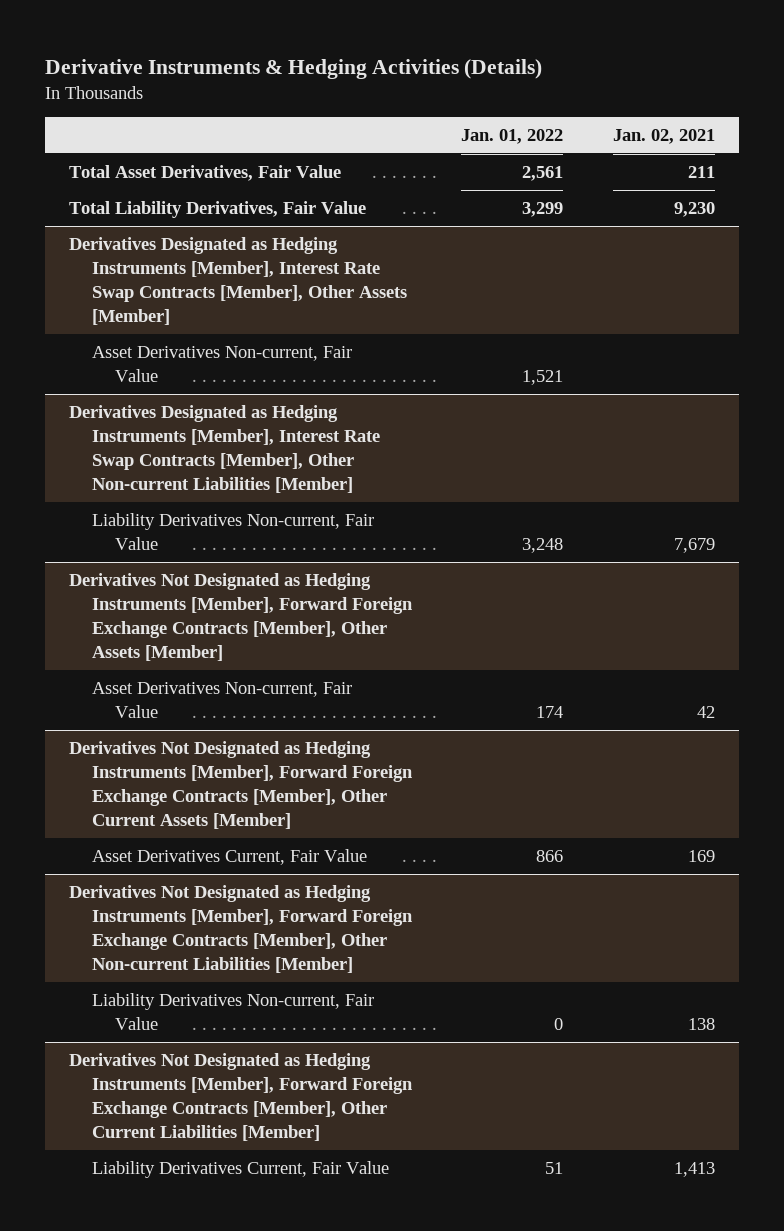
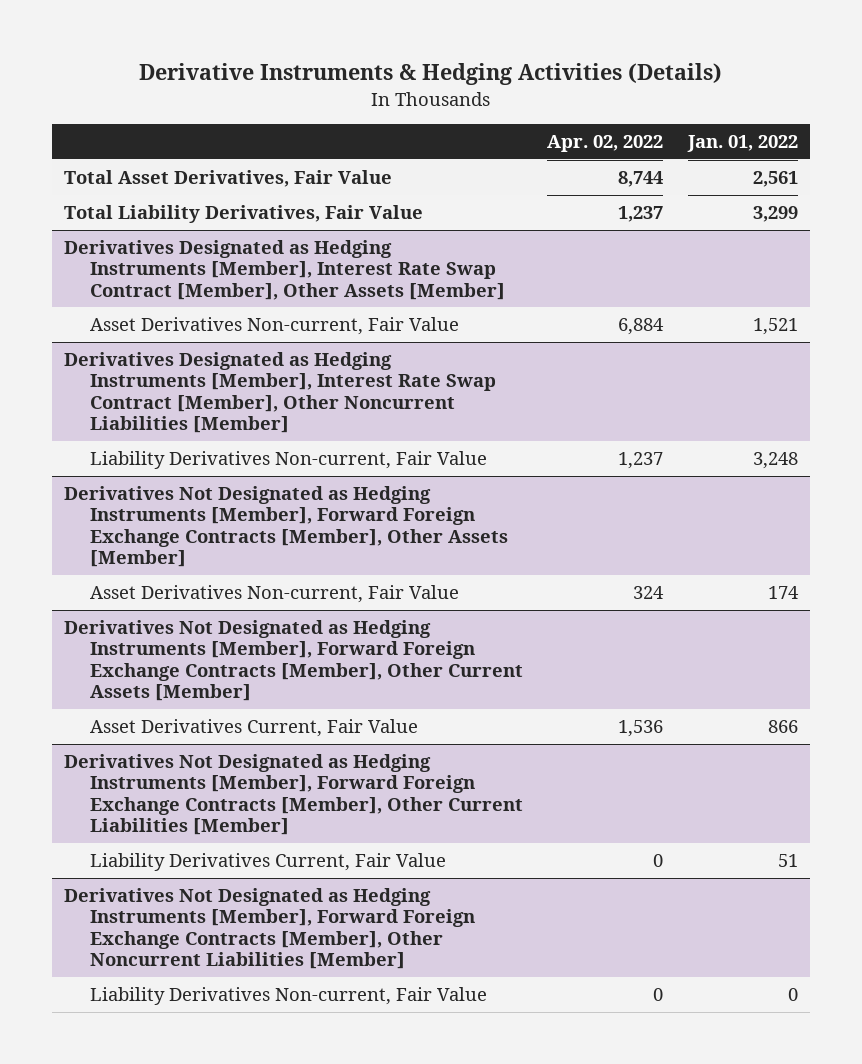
[612,129,715,145] Jan. 02, 2021 -> none
none -> [547,135,664,153] Apr. 02, 2022
[69,236,408,325] Derivatives Designated as Hedging Instruments [Member], Interest Rate Swap Contracts [Member], Other Assets [Member] -> [63,240,505,300] Derivatives Designated as Hedging Instruments [Member], Interest Rate Swap Contract [Member], Other Assets [Member]
[69,404,381,493] Derivatives Designated as Hedging Instruments [Member], Interest Rate Swap Contracts [Member], Other Non-current Liabilities [Member] -> [63,352,496,434] Derivatives Designated as Hedging Instruments [Member], Interest Rate Swap Contract [Member], Other Noncurrent Liabilities [Member]
[69,884,414,973] Derivatives Not Designated as Hedging Instruments [Member], Forward Foreign Exchange Contracts [Member], Other Non-current Liabilities [Member] -> none
[92,992,375,1030] Liability Derivatives Non-current, Fair Value -> none
none -> [63,888,475,970] Derivatives Not Designated as Hedging Instruments [Member], Forward Foreign Exchange Contracts [Member], Other Noncurrent Liabilities [Member]
none -> [89,987,487,1006] Liability Derivatives Non-current, Fair Value

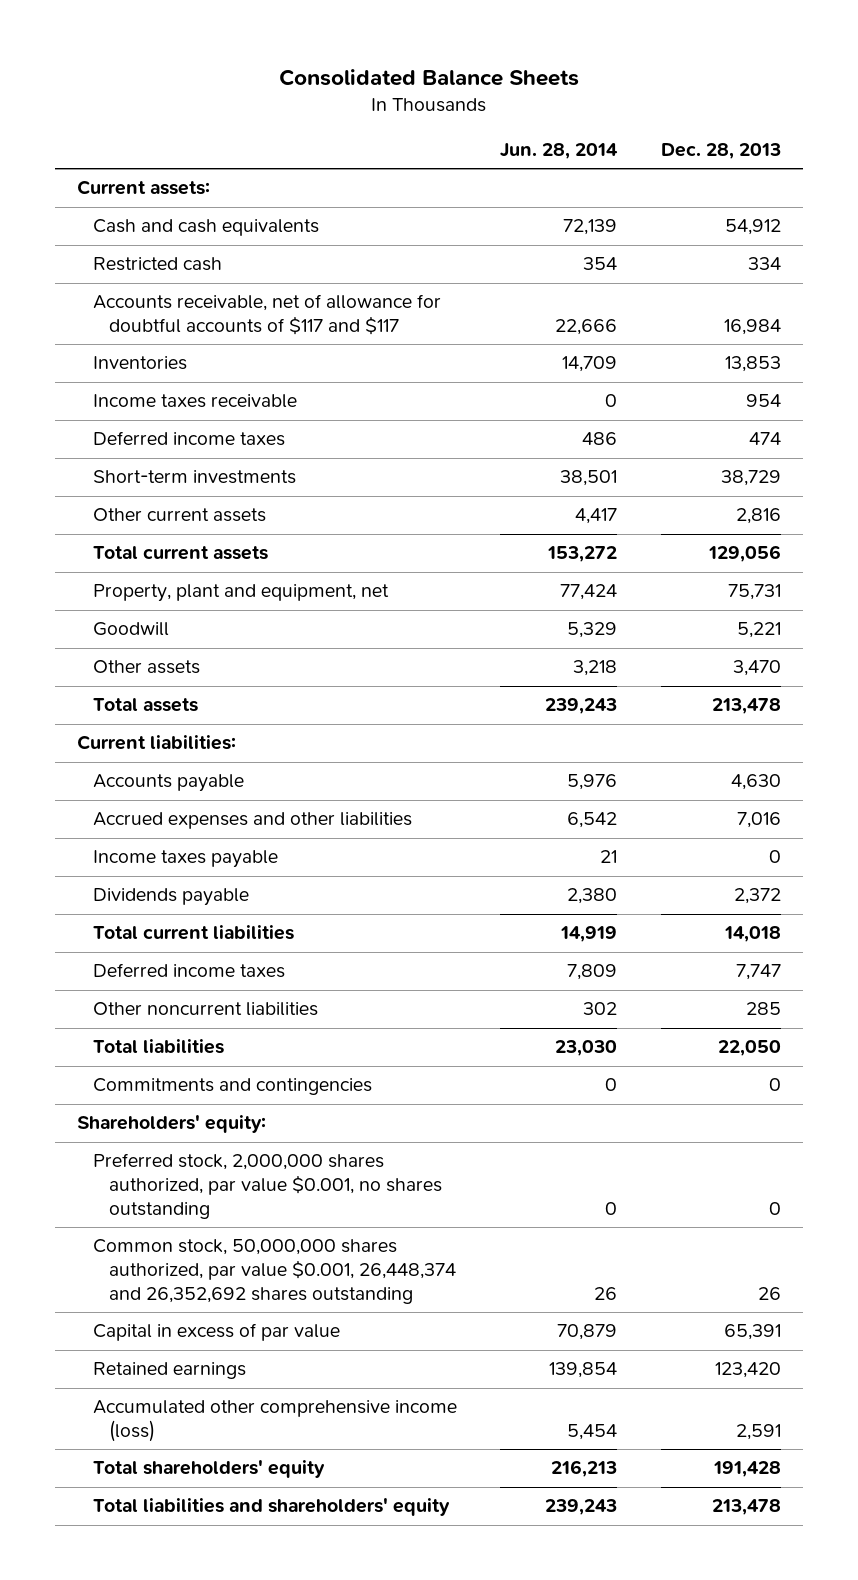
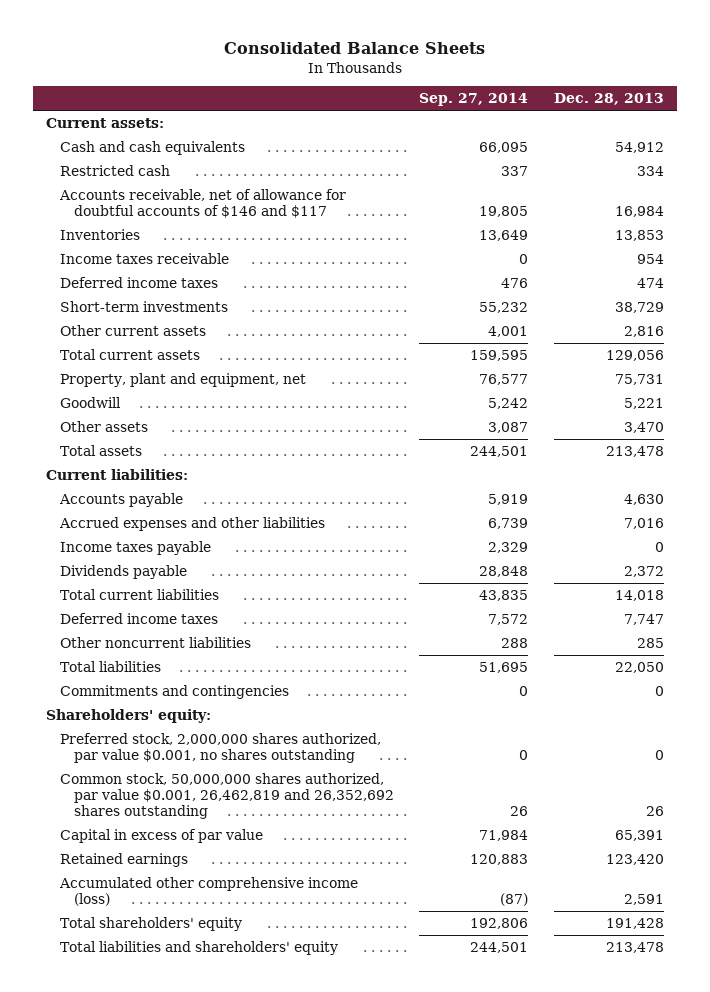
[500,142,619,159] Jun. 28, 2014 -> none
none -> [419,93,529,107] Sep. 27, 2014
[92,294,441,336] Accounts receivable, net of allowance for doubtful accounts of $117 and $117 -> [58,188,346,219] Accounts receivable, net of allowance for doubtful accounts of $146 and $117
[92,1239,456,1305] Common stock, 50,000,000 shares authorized, par value $0.001, 26,448,374 and 26,352,692 shares outstanding -> [59,772,394,820] Common stock, 50,000,000 shares authorized, par value $0.001, 26,462,819 and 26,352,692 shares outstanding

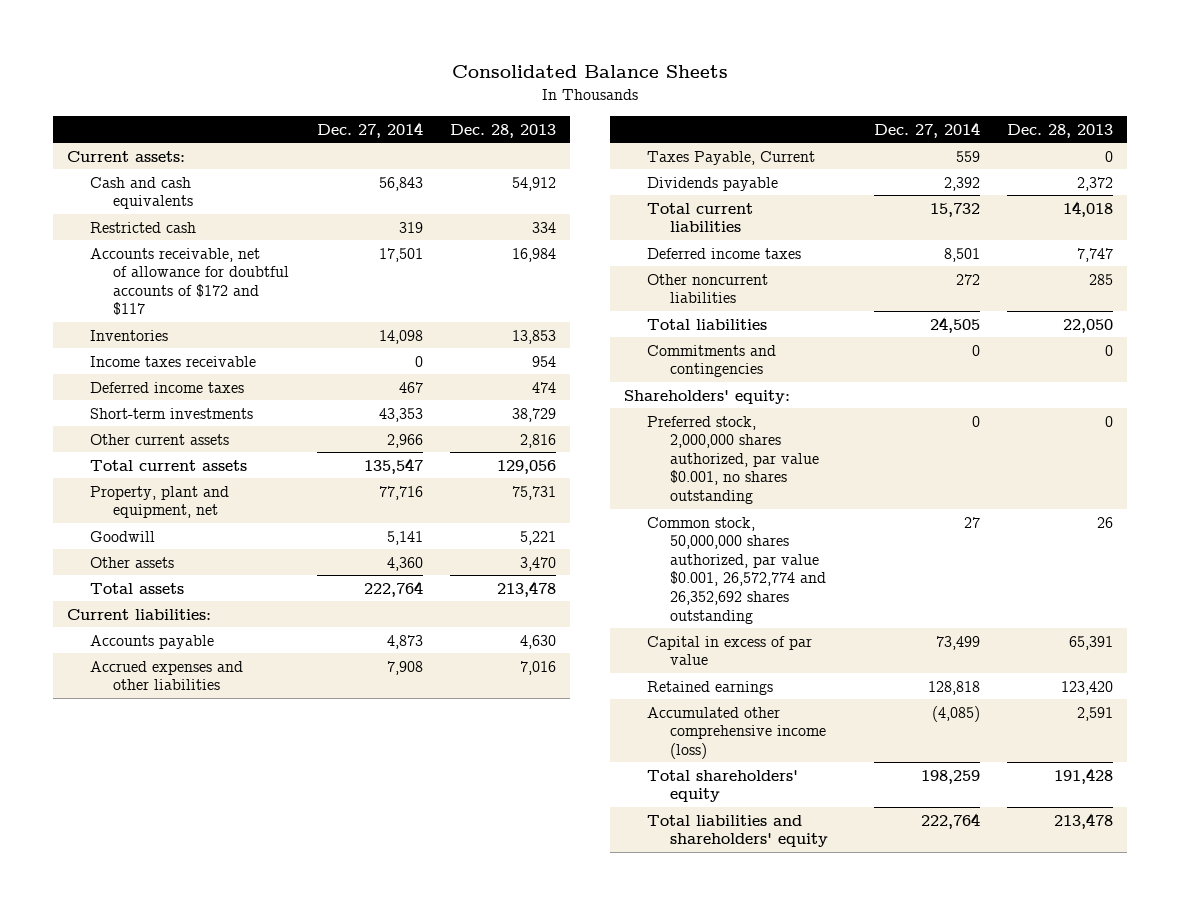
[419,93,529,107] Sep. 27, 2014 -> none
none -> [316,121,423,138] Dec. 27, 2014
[58,188,346,219] Accounts receivable, net of allowance for doubtful accounts of $146 and $117 -> [90,247,290,316] Accounts receivable, net of allowance for doubtful accounts of $172 and $117
[59,540,211,555] Income taxes payable -> [647,150,816,165] Taxes Payable, Current
[59,772,394,820] Common stock, 50,000,000 shares authorized, par value $0.001, 26,462,819 and 26,352,692 shares outstanding -> [647,516,826,624] Common stock, 50,000,000 shares authorized, par value $0.001, 26,572,774 and 26,352,692 shares outstanding

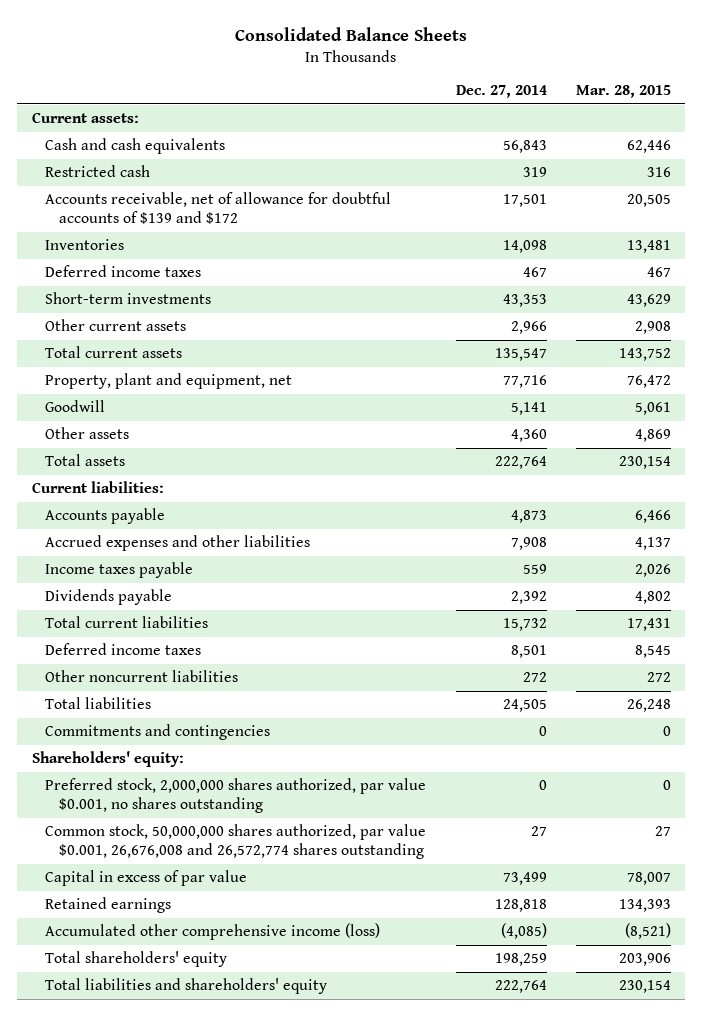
[450,123,557,138] Dec. 28, 2013 -> none
none -> [575,85,671,99] Mar. 28, 2015
[90,247,290,316] Accounts receivable, net of allowance for doubtful accounts of $172 and $117 -> [45,192,392,225] Accounts receivable, net of allowance for doubtful accounts of $139 and $172
[90,355,257,367] Income taxes receivable -> none
[647,150,816,165] Taxes Payable, Current -> [45,562,194,579] Income taxes payable
[647,516,826,624] Common stock, 50,000,000 shares authorized, par value $0.001, 26,572,774 and 26,352,692 shares outstanding -> [45,824,427,860] Common stock, 50,000,000 shares authorized, par value $0.001, 26,676,008 and 26,572,774 shares outstanding

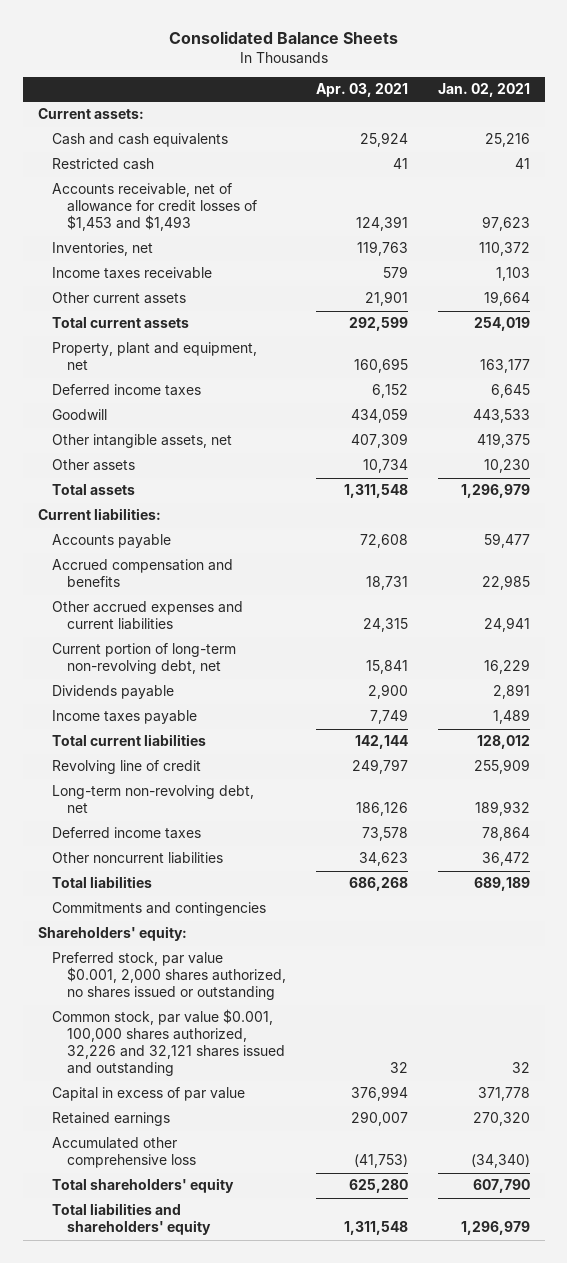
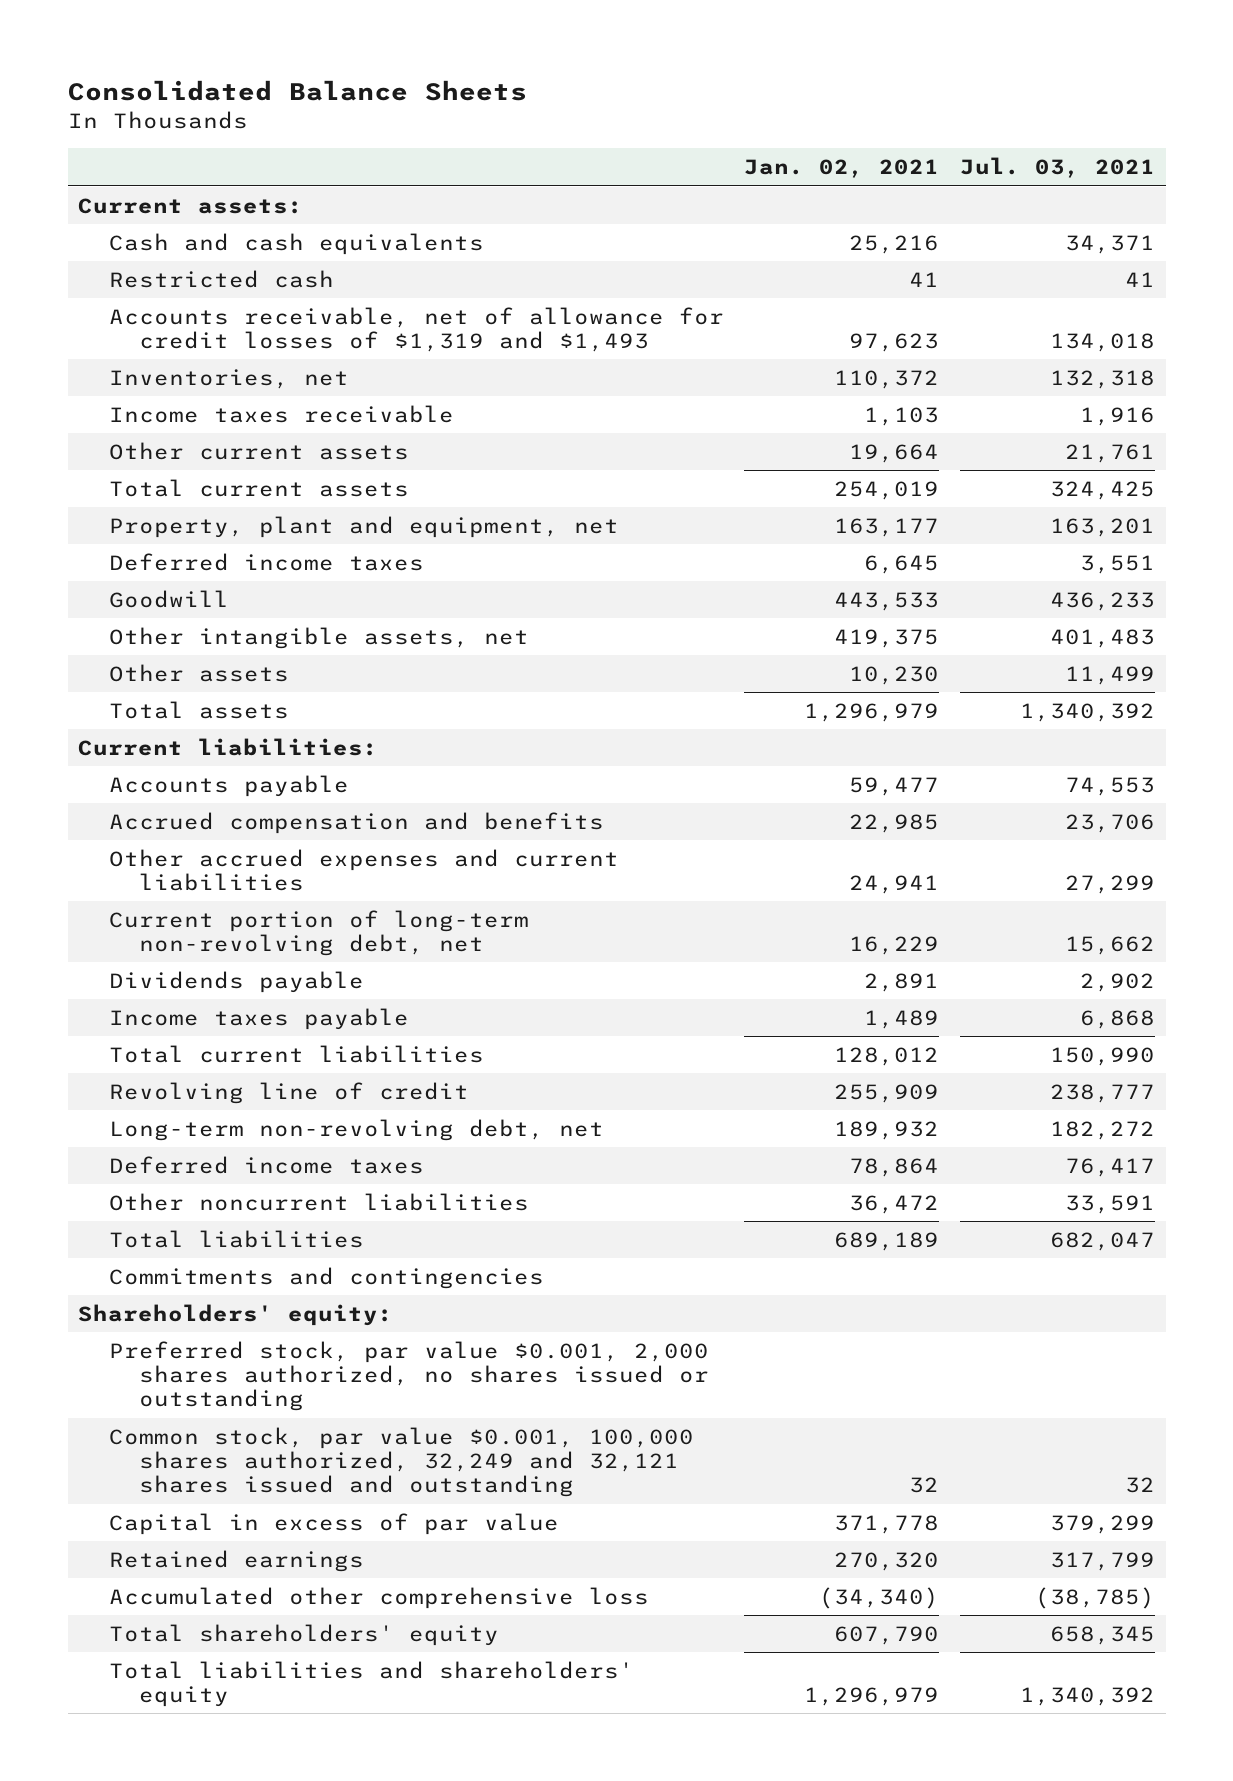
[315,82,408,97] Apr. 03, 2021 -> none
none -> [960,157,1156,179] Jul. 03, 2021
[52,183,257,232] Accounts receivable, net of allowance for credit losses of $1,453 and $1,493 -> [108,306,724,353] Accounts receivable, net of allowance for credit losses of $1,319 and $1,493
[52,1009,285,1077] Common stock, par value $0.001, 100,000 shares authorized, 32,226 and 32,121 shares issued and outstanding -> [108,1426,694,1498] Common stock, par value $0.001, 100,000 shares authorized, 32,249 and 32,121 shares issued and outstanding

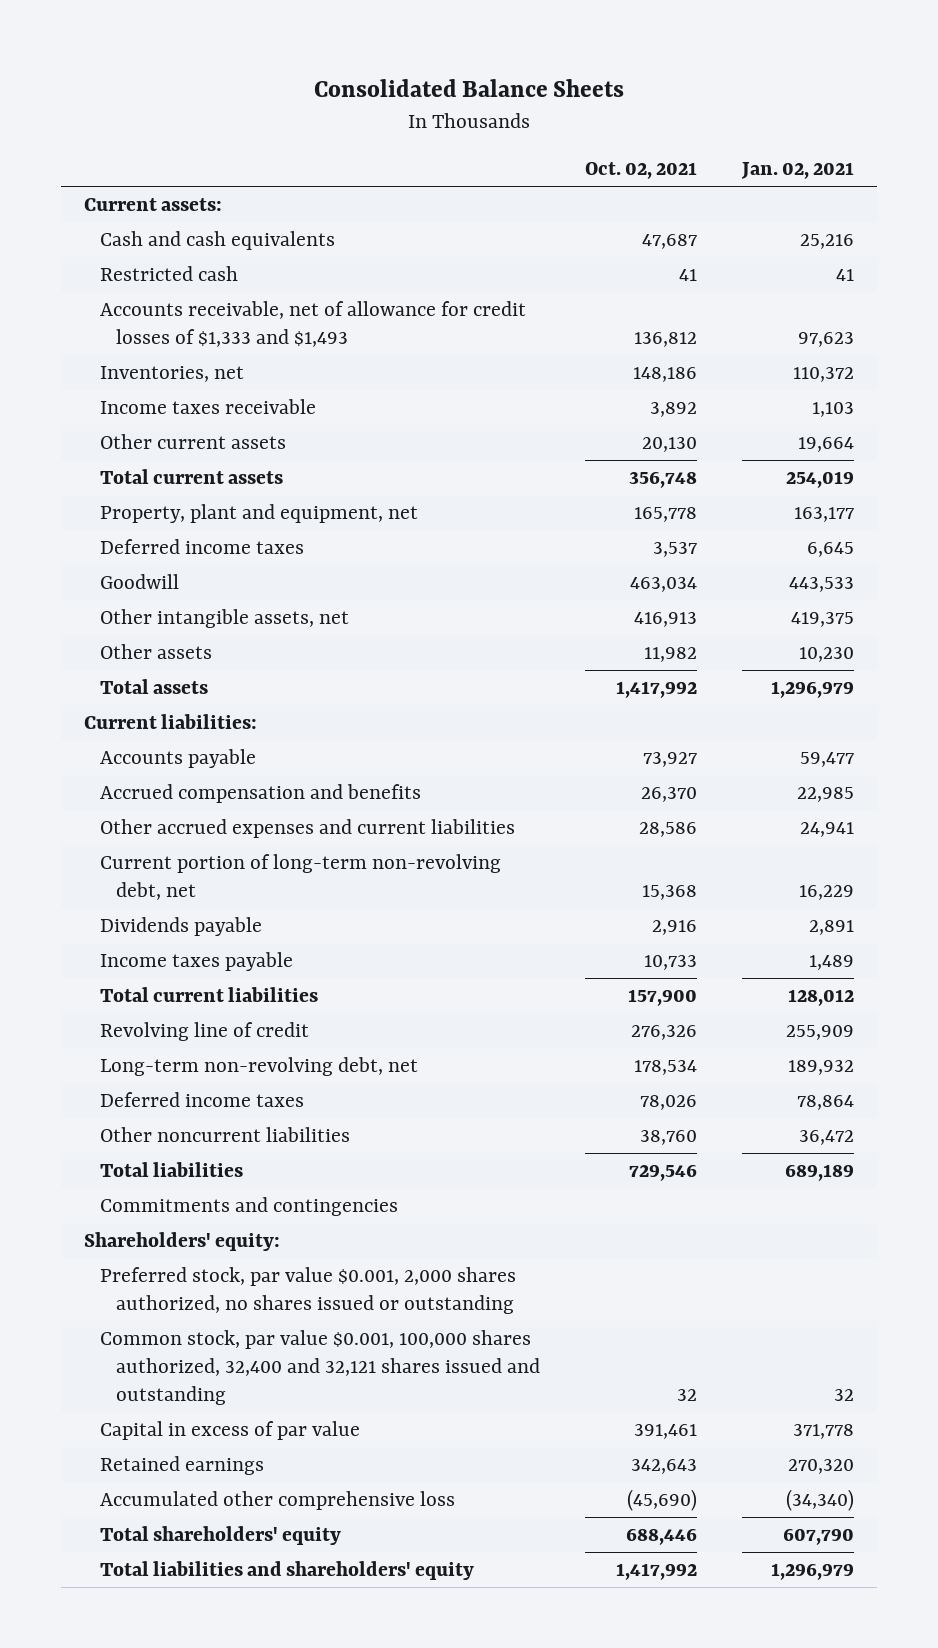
[960,157,1156,179] Jul. 03, 2021 -> none
none -> [585,162,698,180] Oct. 02, 2021
[108,306,724,353] Accounts receivable, net of allowance for credit losses of $1,319 and $1,493 -> [100,301,527,347] Accounts receivable, net of allowance for credit losses of $1,333 and $1,493
[108,1426,694,1498] Common stock, par value $0.001, 100,000 shares authorized, 32,249 and 32,121 shares issued and outstanding -> [100,1330,541,1405] Common stock, par value $0.001, 100,000 shares authorized, 32,400 and 32,121 shares issued and outstanding

